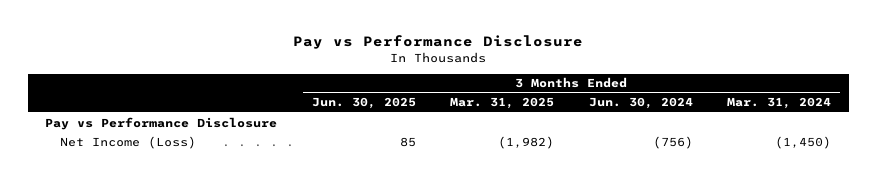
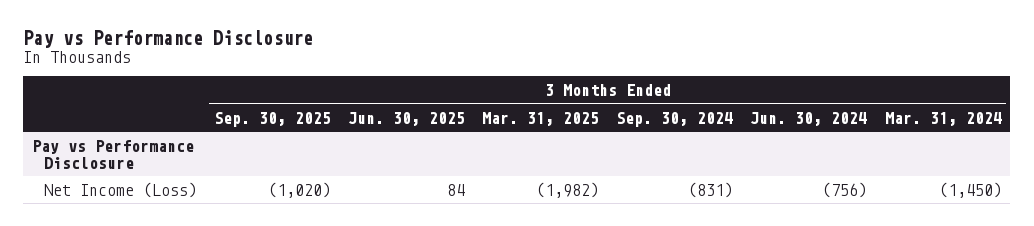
none -> [213,111,331,127] Sep. 30, 2025
none -> [616,111,734,127] Sep. 30, 2024
[399,136,416,147] 85 -> [446,183,465,196] 84

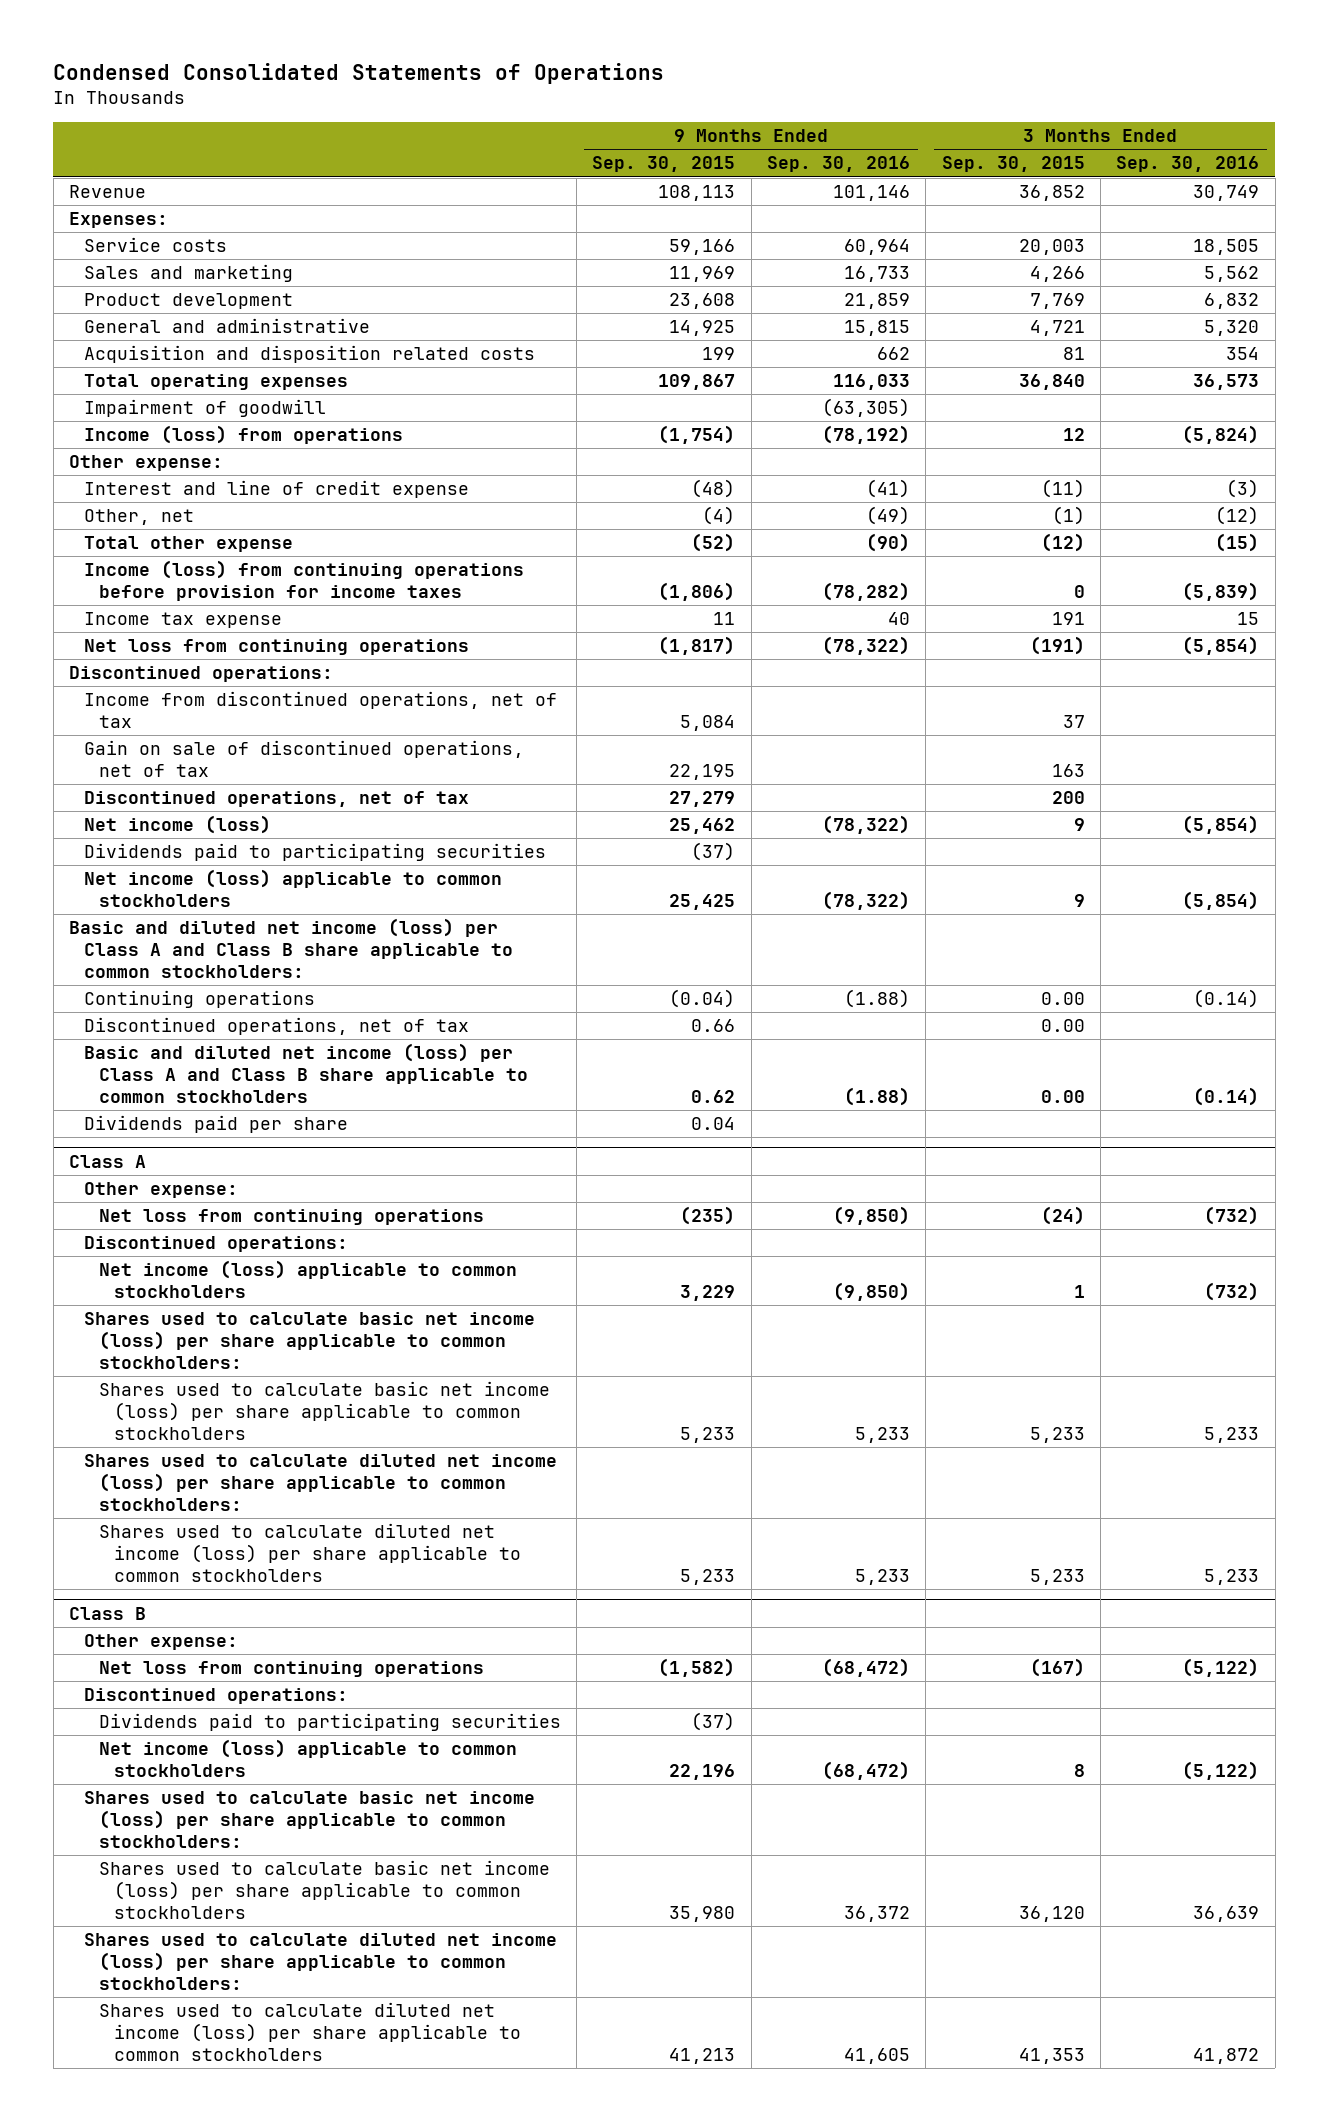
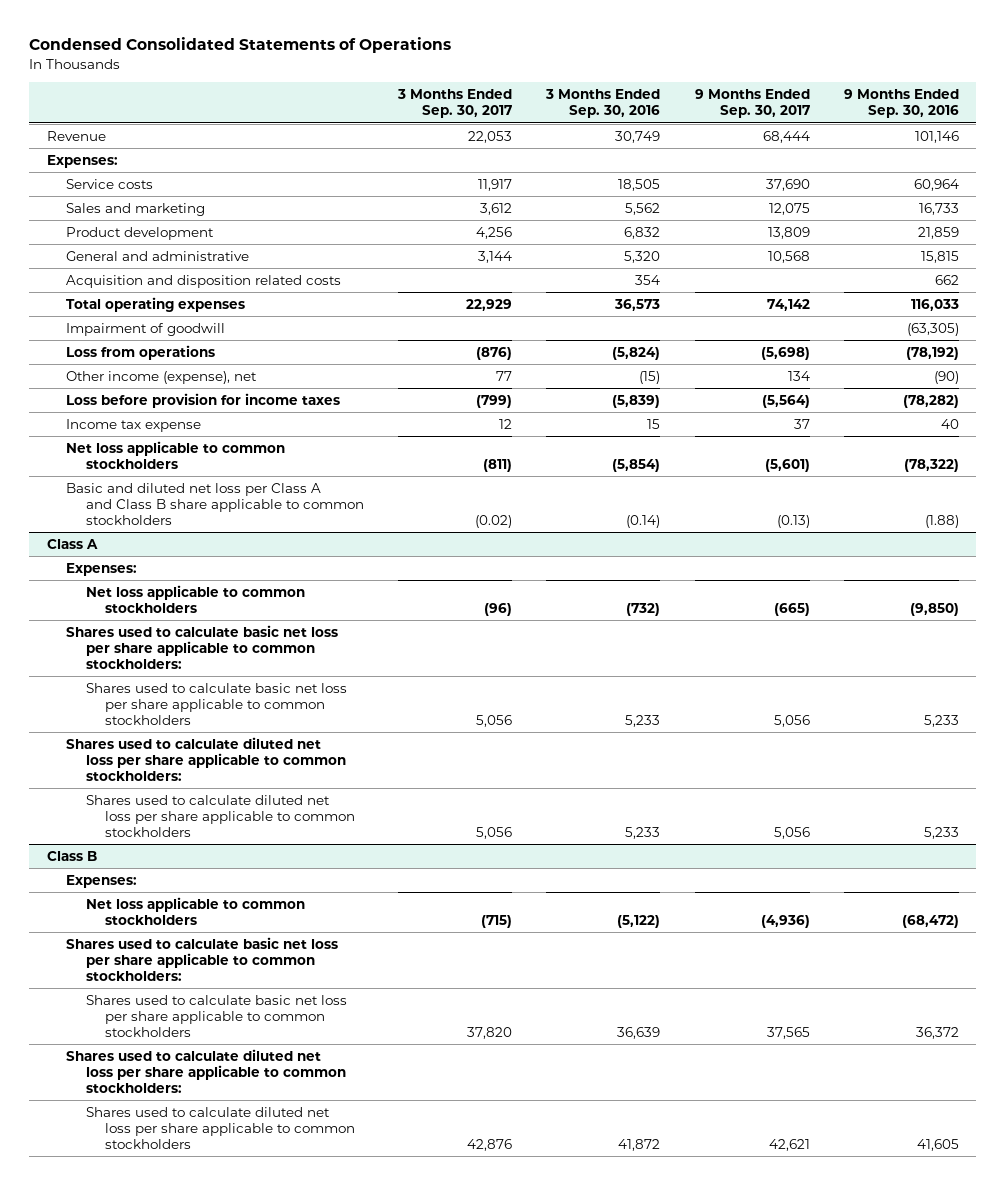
[592,156,736,173] Sep. 30, 2015 -> none
[941,156,1085,173] Sep. 30, 2015 -> none
none -> [396,89,512,119] 3 Months Ended Sep. 30, 2017
none -> [694,89,810,119] 9 Months Ended Sep. 30, 2017
[68,455,223,472] Other expense: -> none
[83,480,469,499] Interest and line of credit expense -> none
[83,536,293,553] Total other expense -> none
[83,425,403,445] Income (loss) from operations -> [66,344,216,360] Loss from operations
[83,509,194,526] Other, net -> [66,370,258,384] Other income (expense), net
[866,506,911,526] (49) -> [933,370,959,384] (90)
[1215,506,1260,526] (12) -> [639,370,661,384] (15)
[83,560,524,602] Income (loss) from continuing operations before provision for income taxes -> [66,392,341,408] Loss before provision for income taxes
[83,639,469,656] Net loss from continuing operations -> none
[68,666,333,683] Discontinued operations: -> none
[83,691,557,729] Income from discontinued operations, net of tax -> none
[83,740,524,778] Gain on sale of discontinued operations, net of tax -> none
[83,791,469,808] Discontinued operations, net of tax -> none
[83,815,271,835] Net income (loss) -> none
[83,843,546,862] Dividends paid to participating securities -> none
[68,918,513,978] Basic and diluted net income (loss) per Class A and Class B share applicable to common stockholders: -> none
[83,990,315,1009] Continuing operations -> none
[83,1017,469,1036] Discontinued operations, net of tax -> none
[83,1115,348,1134] Dividends paid per share -> none
[83,869,502,908] Net income (loss) applicable to common stockholders -> [66,440,286,469] Net loss applicable to common stockholders
[83,1043,528,1103] Basic and diluted net income (loss) per Class A and Class B share applicable to common stockholders -> [66,482,364,525] Basic and diluted net loss per Class A and Class B share applicable to common stockholders
[83,1182,238,1199] Other expense: -> none
[98,1209,484,1226] Net loss from continuing operations -> none
[83,1236,348,1253] Discontinued operations: -> none
none -> [66,562,138,576] Expenses:
[98,1260,517,1299] Net income (loss) applicable to common stockholders -> [85,584,305,613] Net loss applicable to common stockholders
[83,1312,535,1369] Shares used to calculate basic net income (loss) per share applicable to common stockholders: -> [66,624,339,669] Shares used to calculate basic net loss per share applicable to common stockholders:
[98,1381,550,1440] Shares used to calculate basic net income (loss) per share applicable to common stockholders -> [85,682,347,725] Shares used to calculate basic net loss per share applicable to common stockholders
[83,1454,557,1511] Shares used to calculate diluted net income (loss) per share applicable to common stockholders: -> [66,736,346,781] Shares used to calculate diluted net loss per share applicable to common stockholders:
[98,1523,521,1582] Shares used to calculate diluted net income (loss) per share applicable to common stockholders -> [85,794,356,837] Shares used to calculate diluted net loss per share applicable to common stockholders
[83,1634,238,1651] Other expense: -> none
[98,1661,484,1678] Net loss from continuing operations -> none
[83,1688,348,1705] Discontinued operations: -> none
[98,1713,561,1732] Dividends paid to participating securities -> none
none -> [66,874,138,888] Expenses:
[98,1739,517,1778] Net income (loss) applicable to common stockholders -> [85,896,305,925] Net loss applicable to common stockholders
[83,1791,535,1848] Shares used to calculate basic net income (loss) per share applicable to common stockholders: -> [66,936,339,981] Shares used to calculate basic net loss per share applicable to common stockholders:
[98,1860,550,1919] Shares used to calculate basic net income (loss) per share applicable to common stockholders -> [85,994,347,1037] Shares used to calculate basic net loss per share applicable to common stockholders
[83,1933,557,1990] Shares used to calculate diluted net income (loss) per share applicable to common stockholders: -> [66,1048,346,1093] Shares used to calculate diluted net loss per share applicable to common stockholders:
[98,2002,521,2061] Shares used to calculate diluted net income (loss) per share applicable to common stockholders -> [85,1106,356,1149] Shares used to calculate diluted net loss per share applicable to common stockholders

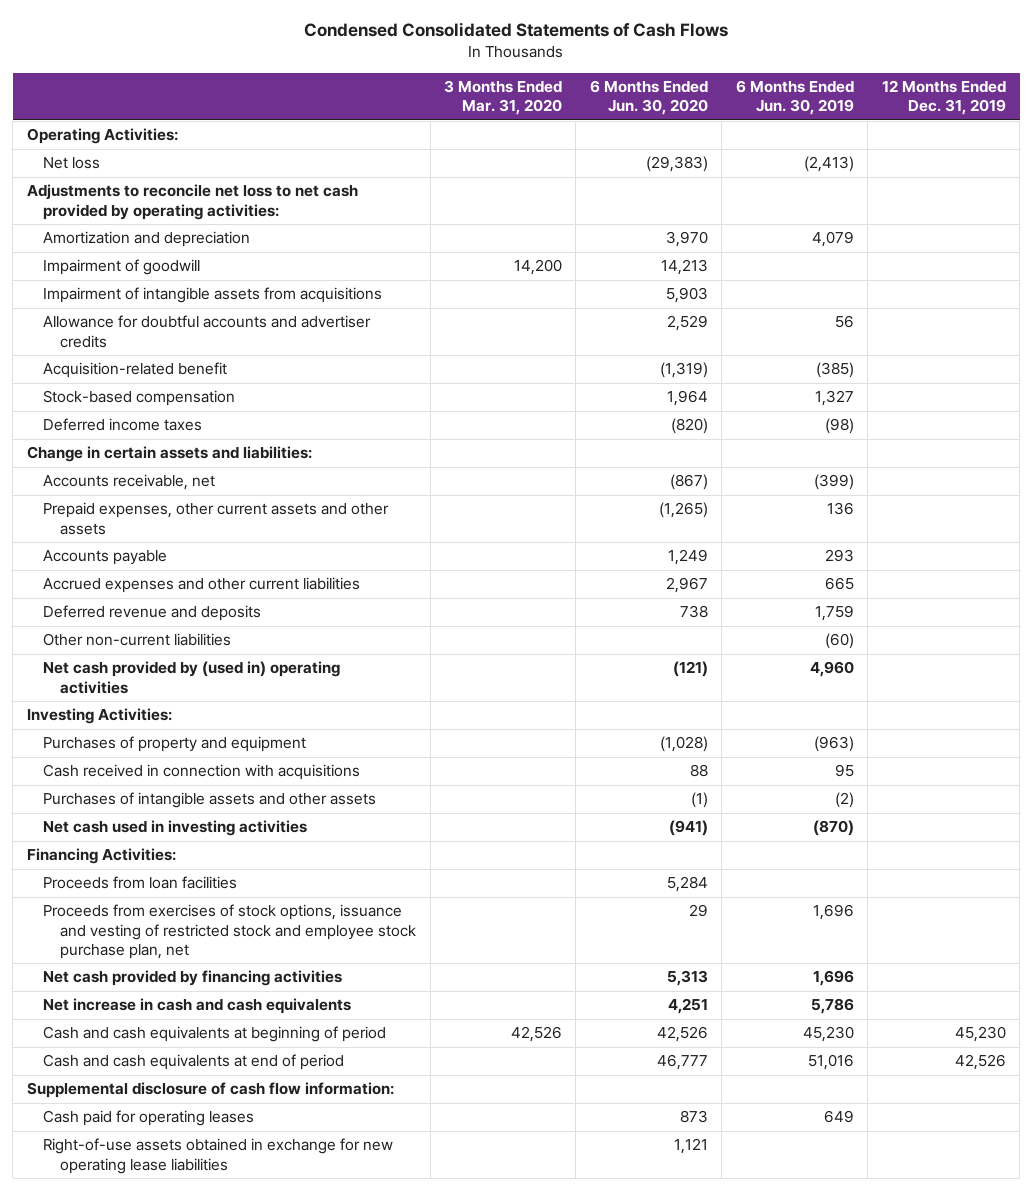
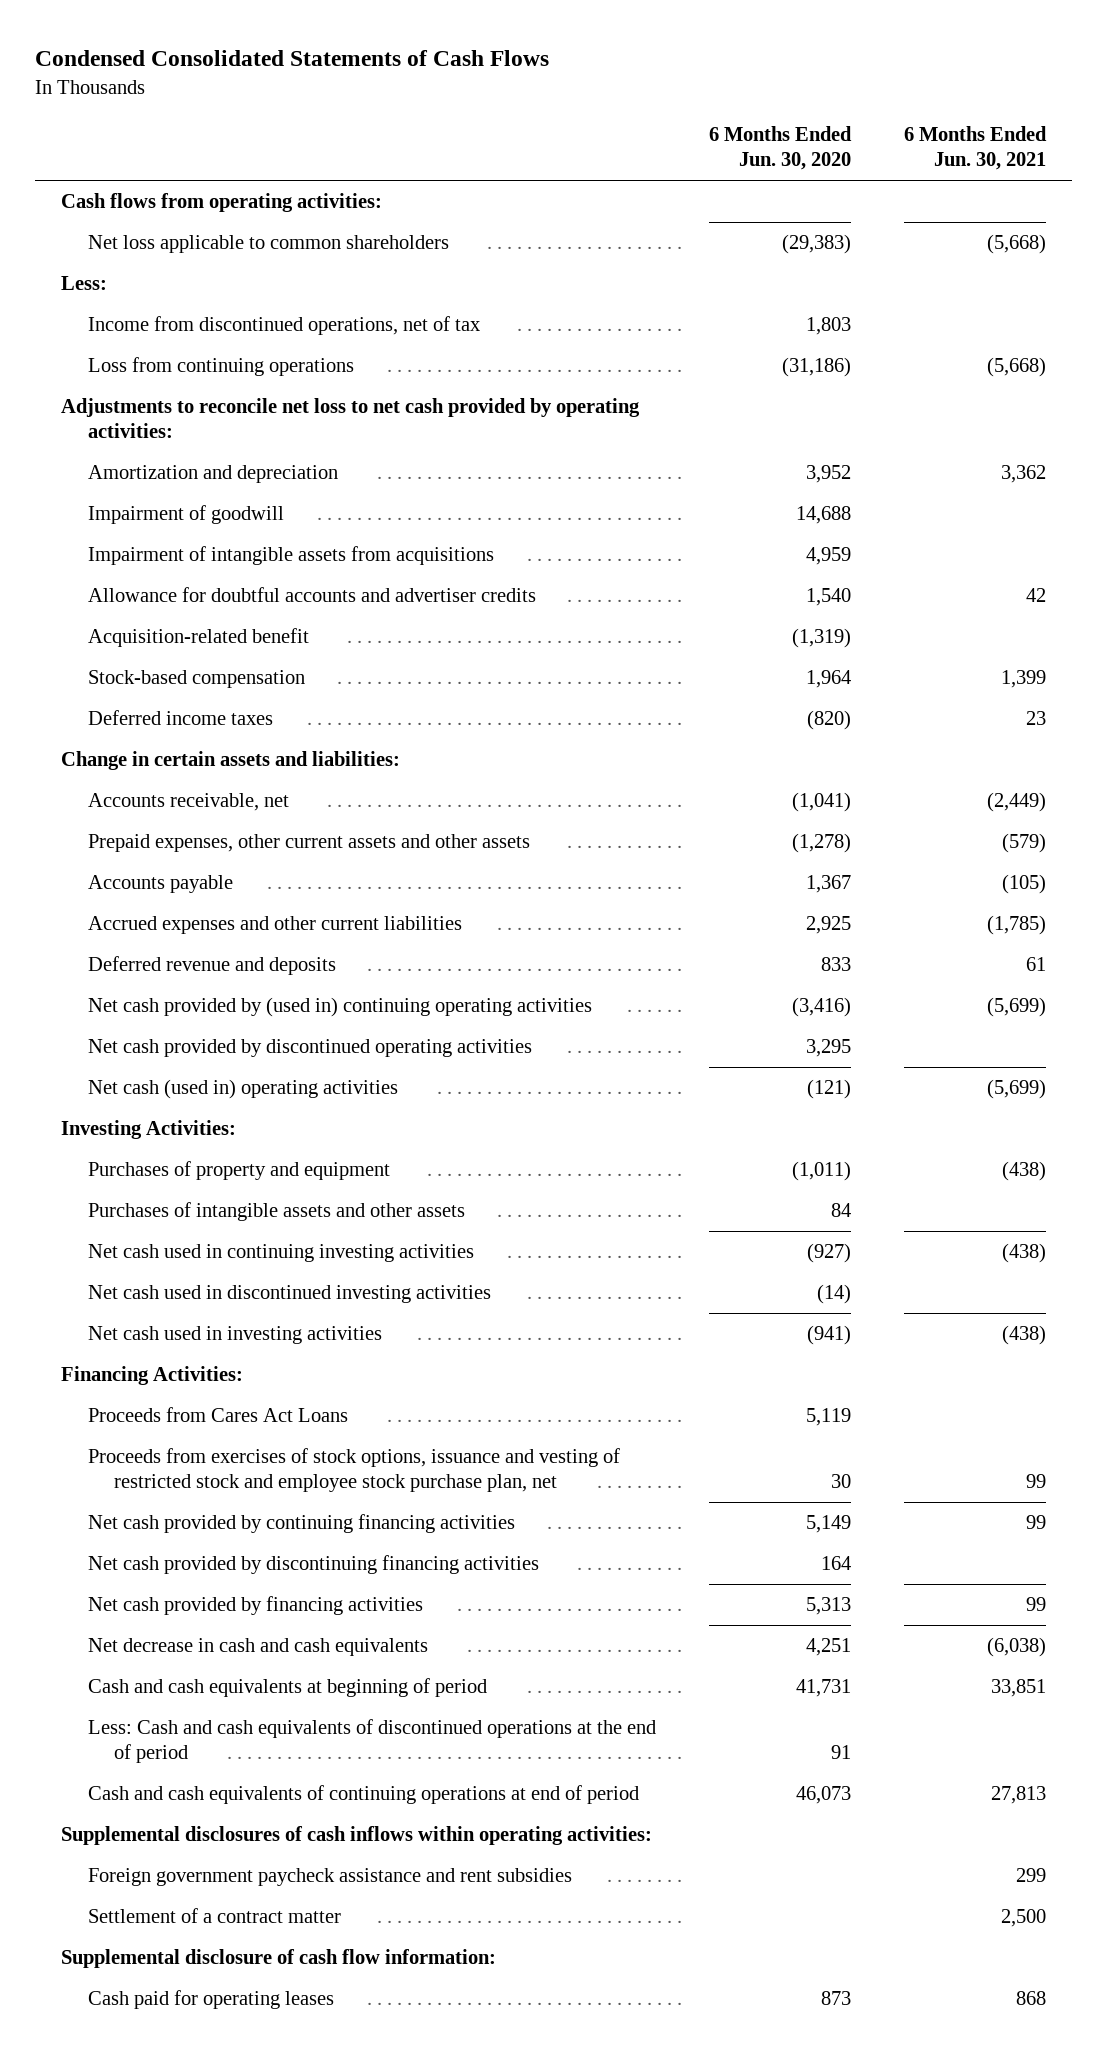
[443,80,562,116] 3 Months Ended Mar. 31, 2020 -> none
[735,80,854,116] 6 Months Ended Jun. 30, 2019 -> none
[881,80,1006,116] 12 Months Ended Dec. 31, 2019 -> none
none -> [903,125,1047,171] 6 Months Ended Jun. 30, 2021
[26,128,178,145] Operating Activities: -> [61,192,383,212] Cash flows from operating activities:
[43,157,101,170] Net loss -> [87,234,449,253] Net loss applicable to common shareholders
none -> [61,275,108,290] Less:
none -> [87,315,480,335] Income from discontinued operations, net of tax
none -> [87,356,354,376] Loss from continuing operations
[665,231,708,248] 3,970 -> [805,464,851,483] 3,952
[660,259,708,276] 14,213 -> [795,505,851,524] 14,688
[665,287,708,304] 5,903 -> [805,546,851,565] 4,959
[666,315,708,332] 2,529 -> [805,587,851,606] 1,540
[43,633,232,647] Other non-current liabilities -> none
[669,474,708,491] (867) -> [791,791,851,812] (1,041)
[658,502,708,519] (1,265) -> [791,832,851,853] (1,278)
[667,549,708,566] 1,249 -> [805,874,851,893] 1,367
[665,577,708,594] 2,967 -> [805,915,851,934] 2,925
[679,605,708,619] 738 -> [820,956,851,971] 833
none -> [87,996,592,1017] Net cash provided by (used in) continuing operating activities
none -> [87,1038,532,1057] Net cash provided by discontinued operating activities
[43,661,341,694] Net cash provided by (used in) operating activities -> [87,1078,398,1099] Net cash (used in) operating activities
[43,764,361,781] Cash received in connection with acquisitions -> none
[659,736,708,753] (1,028) -> [791,1160,851,1181] (1,011)
[690,792,708,809] (1) -> [830,1202,851,1217] 84
none -> [87,1243,474,1262] Net cash used in continuing investing activities
none -> [87,1284,491,1303] Net cash used in discontinued investing activities
[43,876,238,890] Proceeds from loan facilities -> [87,1406,348,1422] Proceeds from Cares Act Loans
[666,876,708,893] 5,284 -> [805,1407,851,1426] 5,119
[688,904,708,918] 29 -> [830,1474,851,1489] 30
none -> [87,1513,515,1533] Net cash provided by continuing financing activities
none -> [87,1554,539,1574] Net cash provided by discontinuing financing activities
[43,998,352,1015] Net increase in cash and cash equivalents -> [87,1637,428,1656] Net decrease in cash and cash equivalents
[656,1026,708,1043] 42,526 -> [795,1678,851,1697] 41,731
none -> [87,1718,656,1764] Less: Cash and cash equivalents of discontinued operations at the end of period
[43,1054,345,1071] Cash and cash equivalents at end of period -> [87,1784,639,1804] Cash and cash equivalents of continuing operations at end of period
[656,1054,708,1071] 46,777 -> [795,1785,851,1804] 46,073
none -> [61,1825,653,1845] Supplemental disclosures of cash inflows within operating activities:
none -> [87,1867,572,1886] Foreign government paycheck assistance and rent subsidies
none -> [87,1907,341,1923] Settlement of a contract matter
[43,1138,394,1174] Right-of-use assets obtained in exchange for new operating lease liabilities -> none

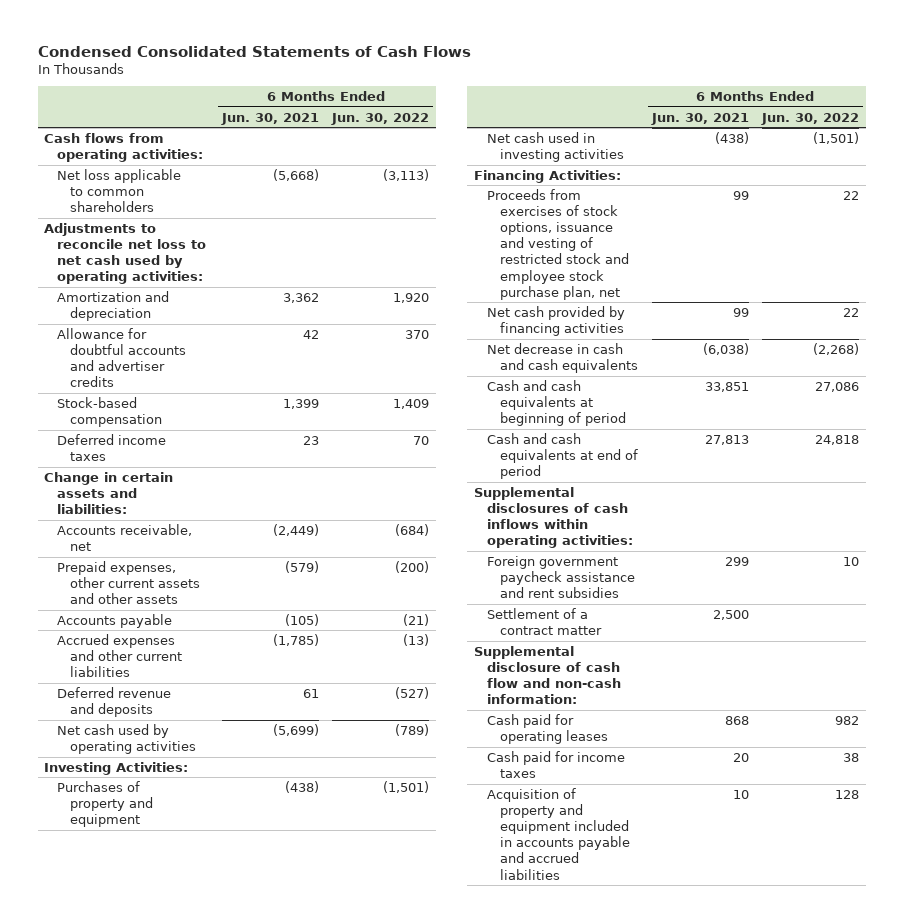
[708,125,852,171] 6 Months Ended Jun. 30, 2020 -> none
none -> [331,112,430,125] Jun. 30, 2022
[61,275,108,290] Less: -> none
[87,315,480,335] Income from discontinued operations, net of tax -> none
[87,356,354,376] Loss from continuing operations -> none
[61,397,641,439] Adjustments to reconcile net loss to net cash provided by operating activities: -> [44,222,207,285] Adjustments to reconcile net loss to net cash used by operating activities:
[87,504,284,524] Impairment of goodwill -> none
[87,545,494,565] Impairment of intangible assets from acquisitions -> none
[87,627,309,647] Acquisition-related benefit -> none
[87,996,592,1017] Net cash provided by (used in) continuing operating activities -> none
[87,1038,532,1057] Net cash provided by discontinued operating activities -> none
[87,1078,398,1099] Net cash (used in) operating activities -> [57,723,196,754] Net cash used by operating activities
[87,1201,465,1221] Purchases of intangible assets and other assets -> none
[87,1243,474,1262] Net cash used in continuing investing activities -> none
[87,1284,491,1303] Net cash used in discontinued investing activities -> none
[87,1406,348,1422] Proceeds from Cares Act Loans -> none
[87,1513,515,1533] Net cash provided by continuing financing activities -> none
[87,1554,539,1574] Net cash provided by discontinuing financing activities -> none
[87,1718,656,1764] Less: Cash and cash equivalents of discontinued operations at the end of period -> none
[87,1784,639,1804] Cash and cash equivalents of continuing operations at end of period -> [487,432,638,480] Cash and cash equivalents at end of period
[61,1948,497,1968] Supplemental disclosure of cash flow information: -> [474,645,622,705] Supplemental disclosure of cash flow and non-cash information:
none -> [487,750,626,778] Cash paid for income taxes
none -> [487,787,630,880] Acquisition of property and equipment included in accounts payable and accrued liabilities

